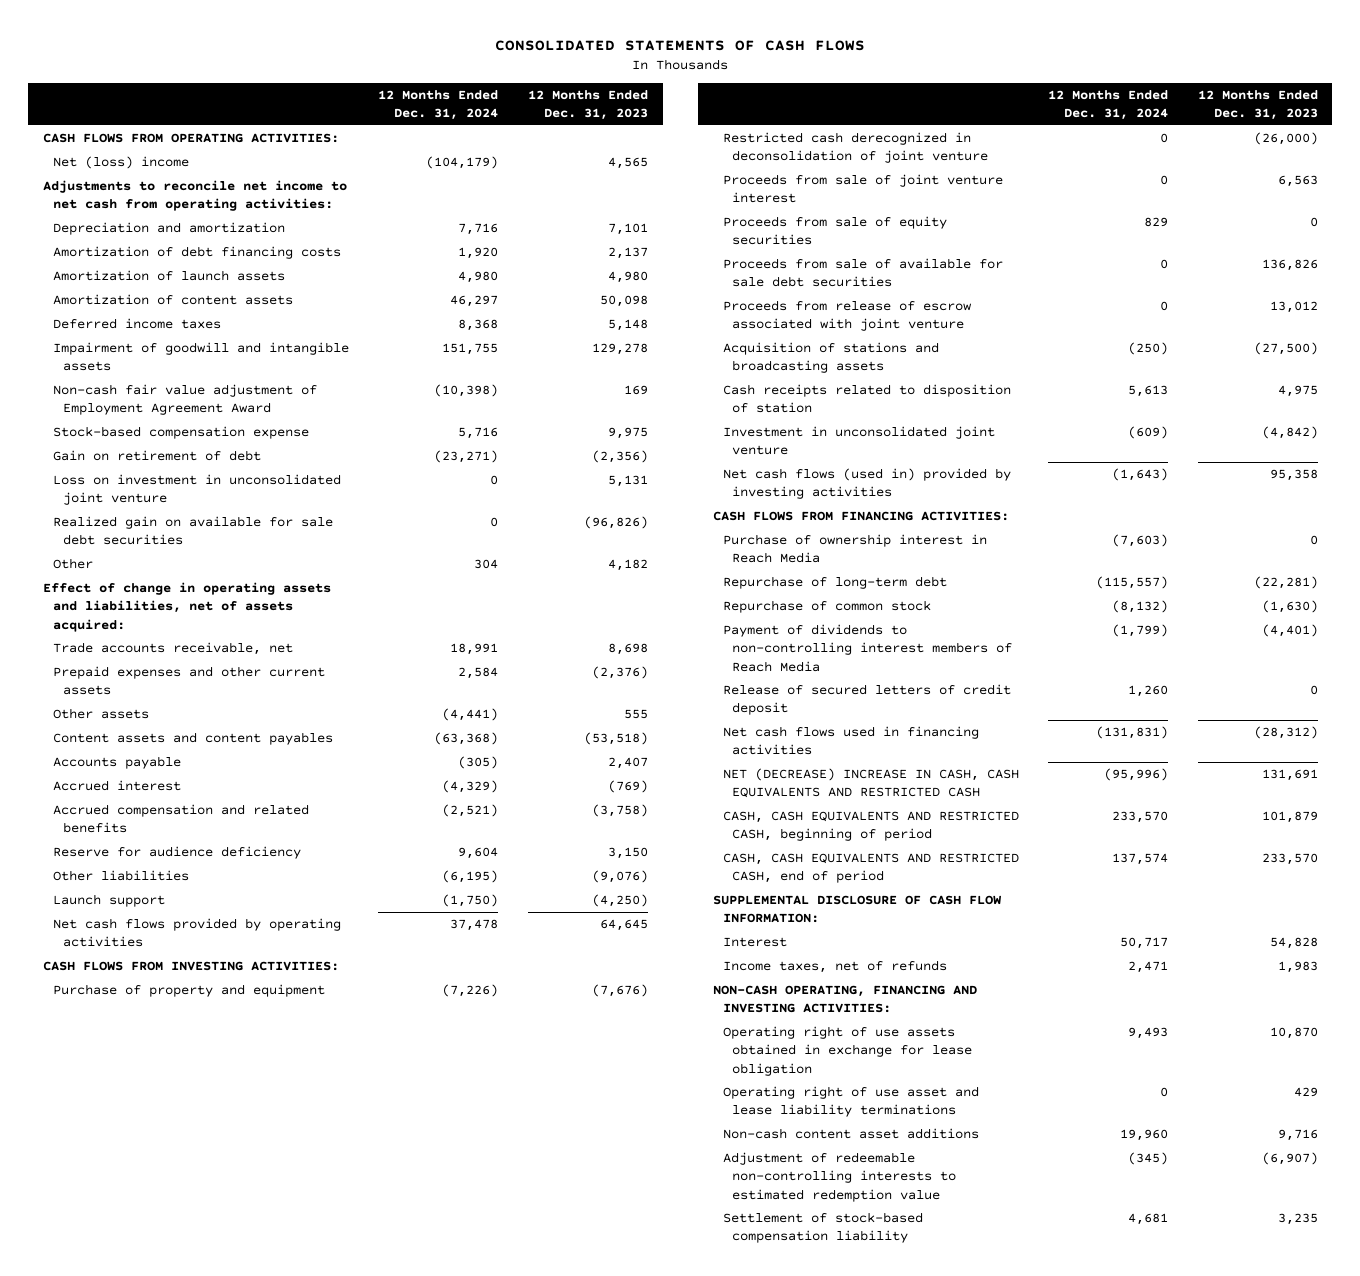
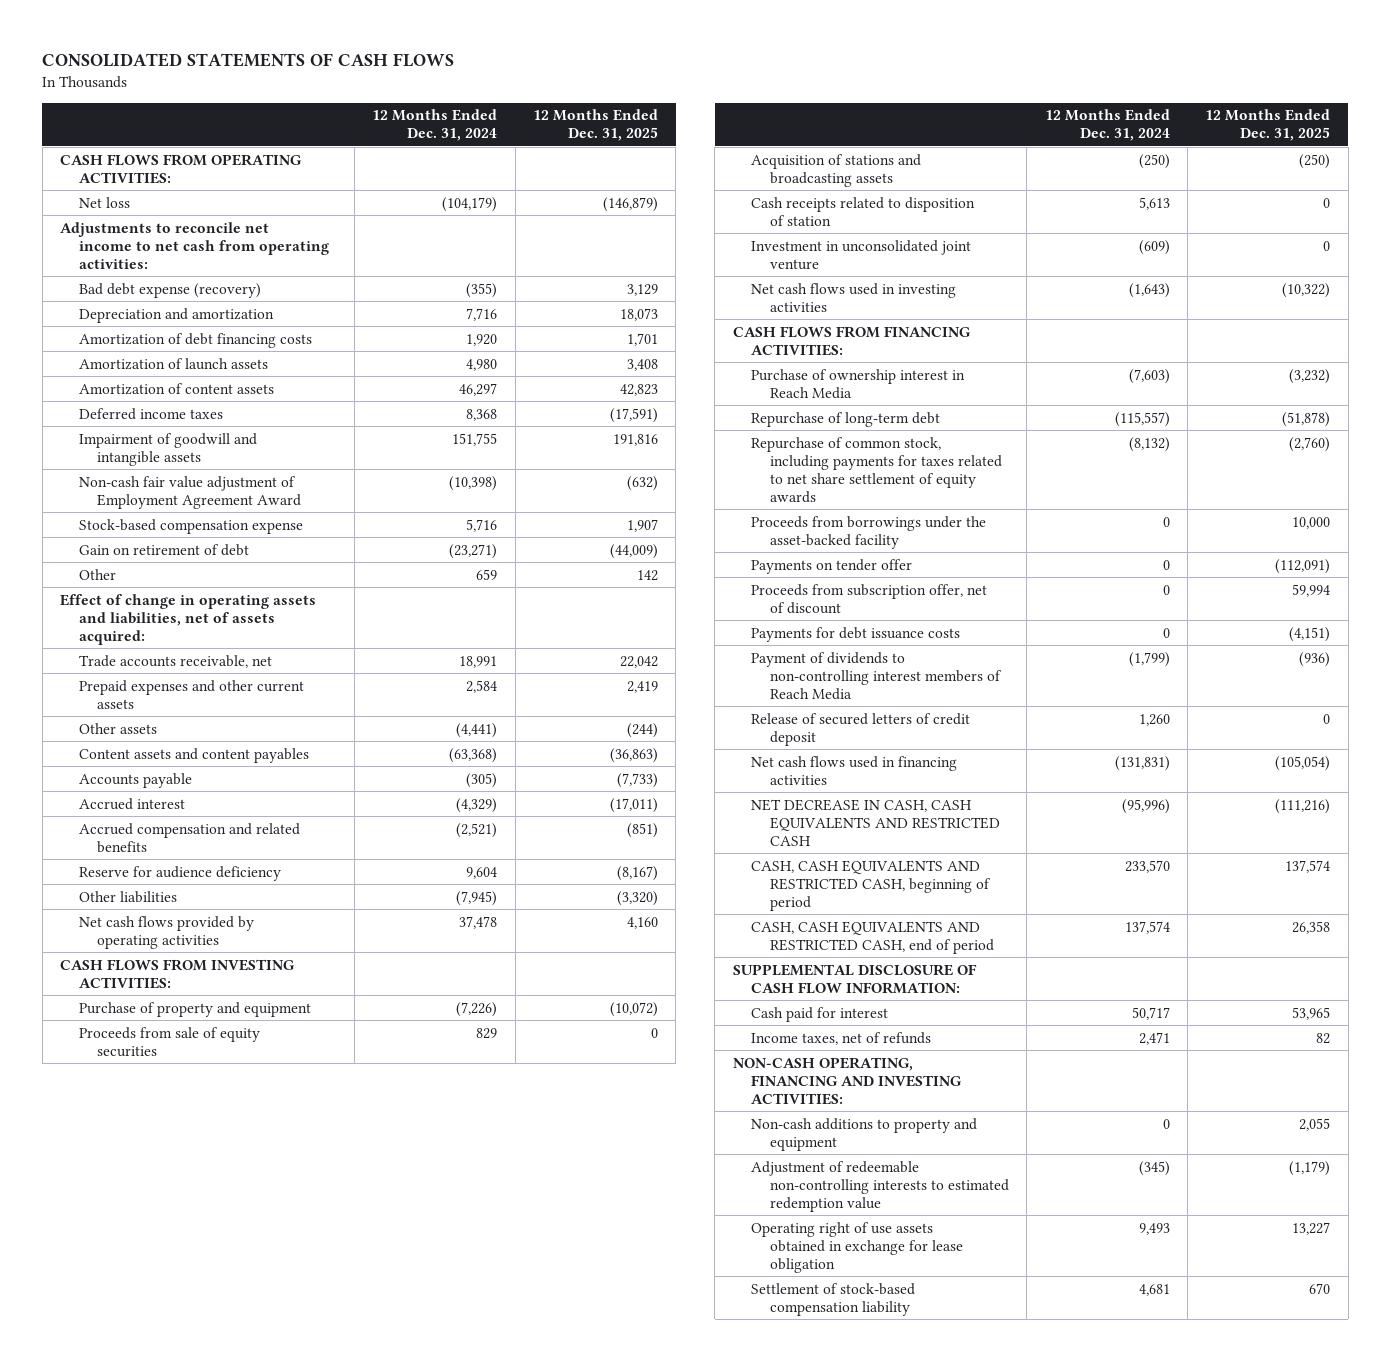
[527,89,648,121] 12 Months Ended Dec. 31, 2023 -> none
none -> [532,109,658,142] 12 Months Ended Dec. 31, 2025
[52,156,189,170] Net (loss) income -> [78,196,130,208] Net loss
none -> [78,282,261,298] Bad debt expense (recovery)
[52,474,341,506] Loss on investment in unconsolidated joint venture -> none
[52,516,333,546] Realized gain on available for sale debt securities -> none
[474,559,499,570] 304 -> [476,568,498,580] 659
[52,894,165,908] Launch support -> none
[442,870,499,884] (6,195) -> [456,890,498,906] (7,945)
[722,132,989,164] Restricted cash derecognized in deconsolidation of joint venture -> none
[722,174,1003,204] Proceeds from sale of joint venture interest -> none
[722,258,1003,288] Proceeds from sale of available for sale debt securities -> none
[722,300,972,332] Proceeds from release of escrow associated with joint venture -> none
[722,468,1011,500] Net cash flows (used in) provided by investing activities -> [751,282,957,312] Net cash flows used in investing activities
[722,600,931,614] Repurchase of common stock -> [751,436,1002,504] Repurchase of common stock, including payments for taxes related to net share settlement of equity awards
none -> [751,515,987,549] Proceeds from borrowings under the asset-backed facility
none -> [751,558,913,574] Payments on tender offer
none -> [751,583,988,614] Proceeds from subscription offer, net of discount
none -> [751,626,961,642] Payments for debt issuance costs
[722,768,1019,799] NET (DECREASE) INCREASE IN CASH, CASH EQUIVALENTS AND RESTRICTED CASH -> [751,798,1000,846] NET DECREASE IN CASH, CASH EQUIVALENTS AND RESTRICTED CASH
[722,937,787,948] Interest -> [751,1006,889,1022] Cash paid for interest
[722,1086,979,1118] Operating right of use asset and lease liability terminations -> none
[722,1128,979,1140] Non-cash content asset additions -> none
none -> [751,1117,978,1151] Non-cash additions to property and equipment
[722,1026,973,1076] Operating right of use assets obtained in exchange for lease obligation -> [751,1221,963,1273] Operating right of use assets obtained in exchange for lease obligation

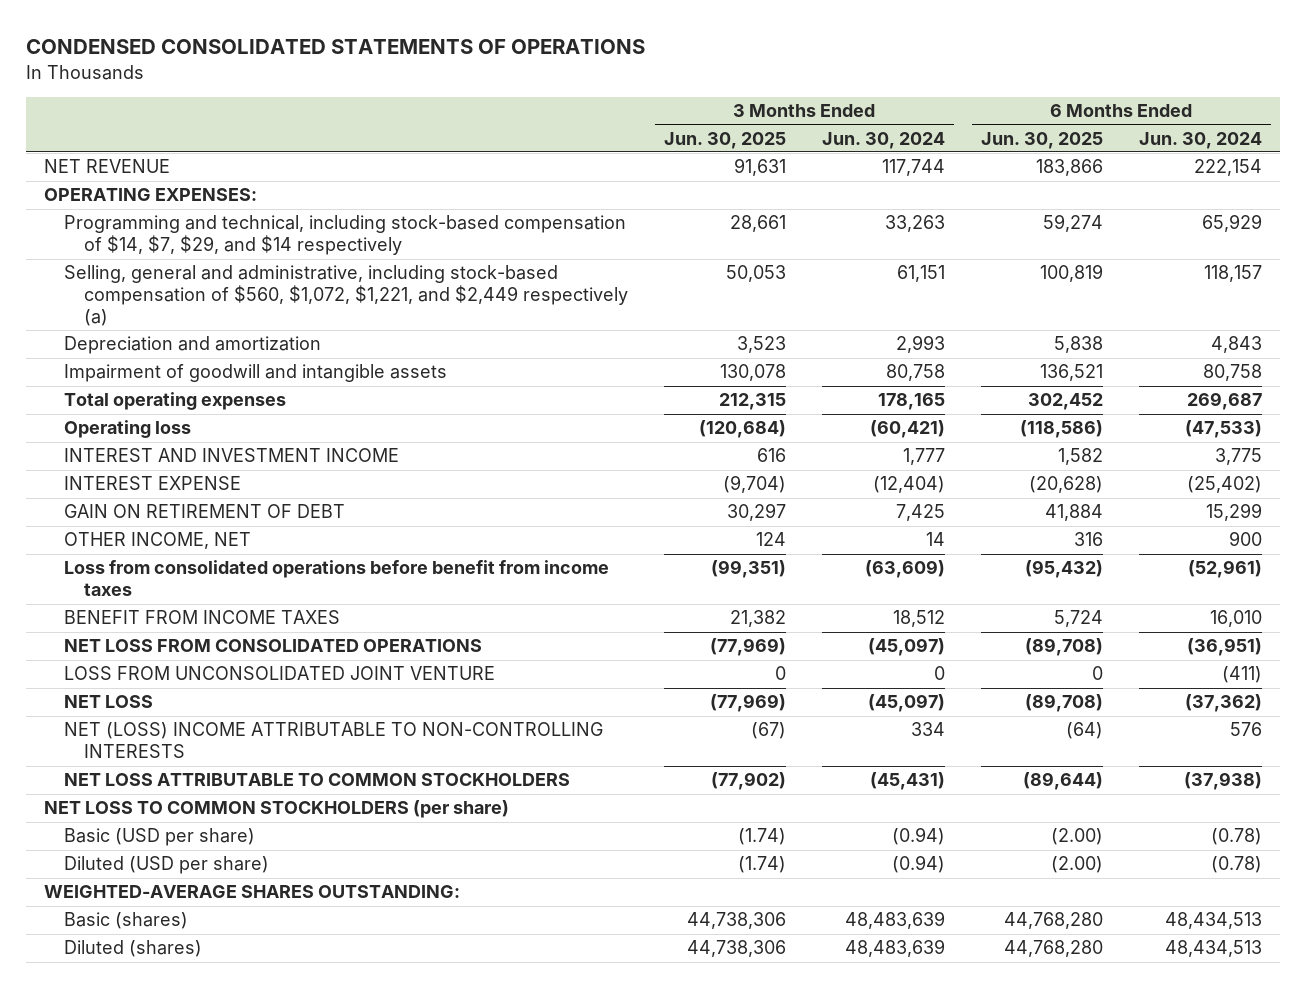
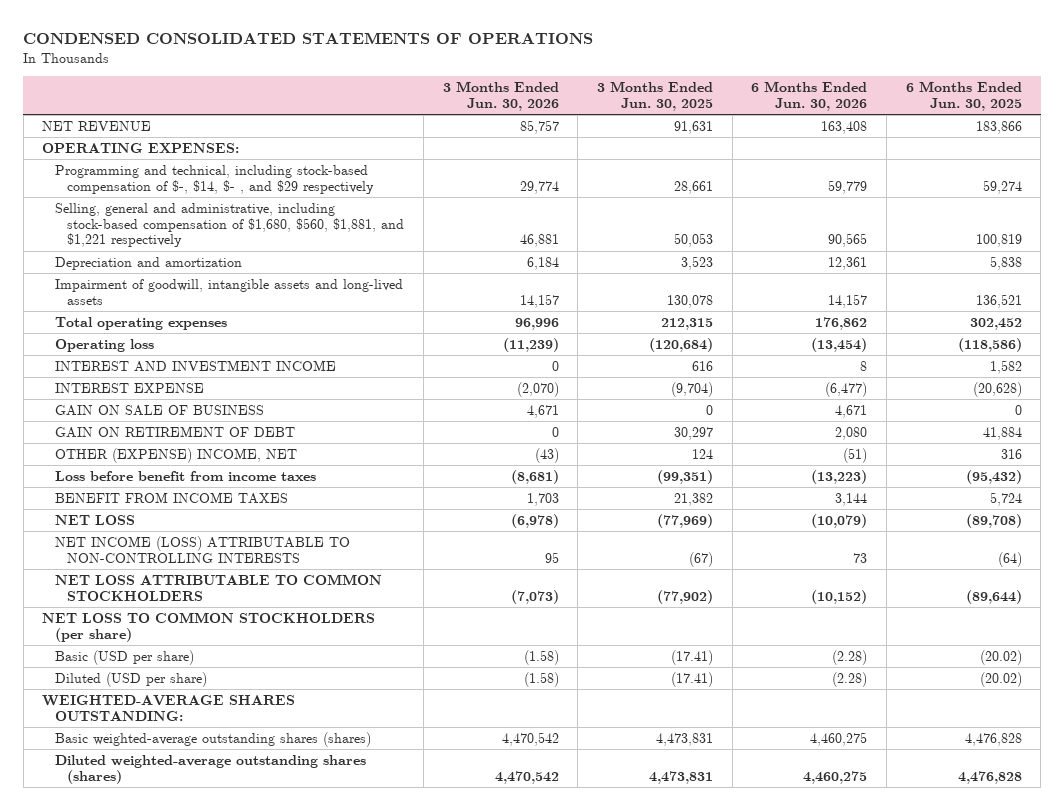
[821,131,945,149] Jun. 30, 2024 -> none
[1138,131,1262,149] Jun. 30, 2024 -> none
none -> [442,81,559,111] 3 Months Ended Jun. 30, 2026
none -> [751,81,868,111] 6 Months Ended Jun. 30, 2026
[63,215,626,256] Programming and technical, including stock-based compensation of $14, $7, $29, and $14 respectively -> [54,164,375,194] Programming and technical, including stock-based compensation of $-, $14, $- , and $29 respectively
[63,265,628,327] Selling, general and administrative, including stock-based compensation of $560, $1,072, $1,221, and $2,449 respectively (a) -> [54,202,405,248] Selling, general and administrative, including stock-based compensation of $1,680, $560, $1,881, and $1,221 respectively
[63,364,447,383] Impairment of goodwill and intangible assets -> [54,278,403,305] Impairment of goodwill, intangible assets and long-lived assets
none -> [54,404,264,416] GAIN ON SALE OF BUSINESS
[63,532,251,550] OTHER INCOME, NET -> [54,447,297,463] OTHER (EXPENSE) INCOME, NET
[63,560,609,597] Loss from consolidated operations before benefit from income taxes -> [54,470,316,481] Loss before benefit from income taxes
[63,639,482,653] NET LOSS FROM CONSOLIDATED OPERATIONS -> none
[63,666,495,681] LOSS FROM UNCONSOLIDATED JOINT VENTURE -> none
[63,722,603,759] NET (LOSS) INCOME ATTRIBUTABLE TO NON-CONTROLLING INTERESTS -> [54,535,350,563] NET INCOME (LOSS) ATTRIBUTABLE TO NON-CONTROLLING INTERESTS
[737,828,786,846] (1.74) -> [670,649,713,665] (17.41)
[1050,828,1103,846] (2.00) -> [979,649,1022,665] (20.02)
[737,856,786,874] (1.74) -> [670,671,713,687] (17.41)
[1050,856,1103,874] (2.00) -> [979,671,1022,687] (20.02)
[63,912,188,930] Basic (shares) -> [54,731,371,747] Basic weighted-average outstanding shares (shares)
[686,912,786,930] 44,738,306 -> [655,732,713,746] 4,473,831
[1003,912,1103,930] 44,768,280 -> [964,732,1022,746] 4,476,828
[63,940,202,958] Diluted (shares) -> [54,754,366,784] Diluted weighted-average outstanding shares (shares)
[686,940,786,958] 44,738,306 -> [648,770,713,784] 4,473,831
[1003,940,1103,958] 44,768,280 -> [957,770,1022,784] 4,476,828

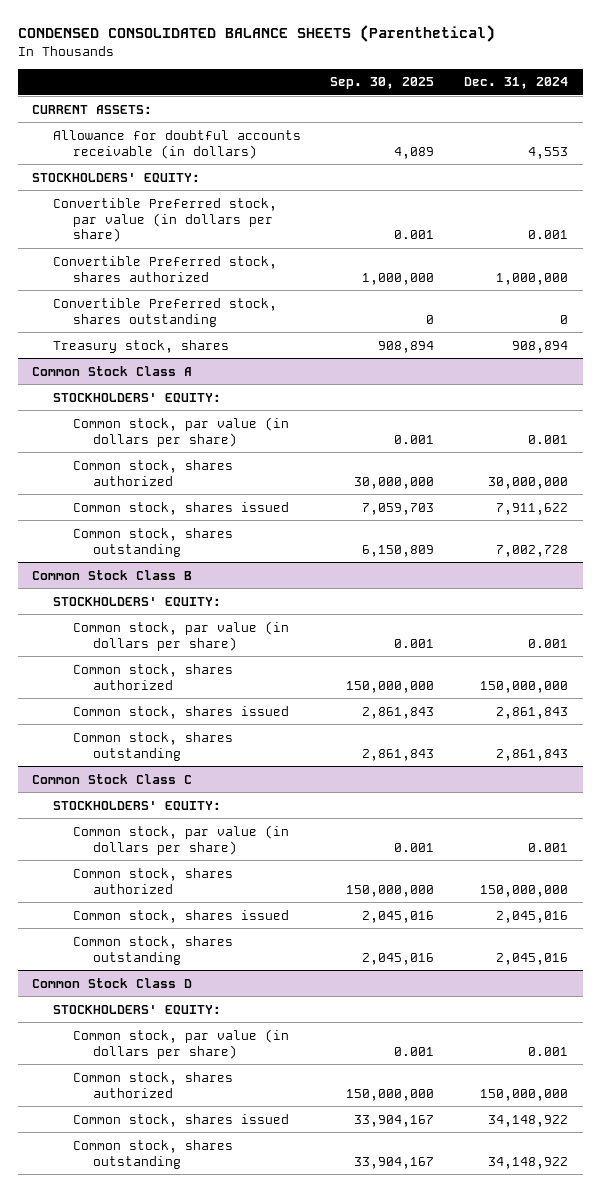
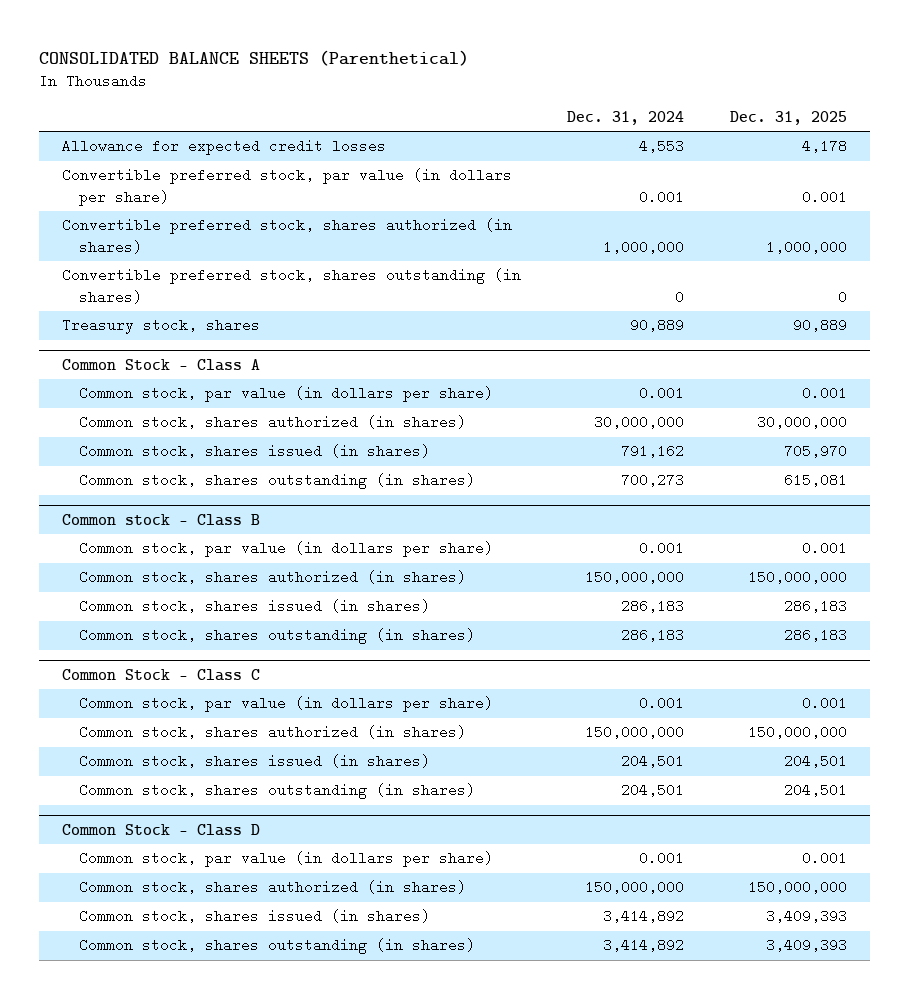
[17,24,495,42] CONDENSED CONSOLIDATED BALANCE SHEETS (Parenthetical) -> [38,50,469,67] CONSOLIDATED BALANCE SHEETS (Parenthetical)
[330,77,435,90] Sep. 30, 2025 -> none
none -> [729,110,847,125] Dec. 31, 2025
[32,104,153,114] CURRENT ASSETS: -> none
[32,172,201,183] STOCKHOLDERS' EQUITY: -> none
[52,392,221,403] STOCKHOLDERS' EQUITY: -> none
[52,129,301,159] Allowance for doubtful accounts receivable (in dollars) -> [61,139,386,156] Allowance for expected credit losses
[52,197,277,243] Convertible Preferred stock, par value (in dollars per share) -> [61,168,512,206] Convertible preferred stock, par value (in dollars per share)
[52,255,277,282] Convertible Preferred stock, shares authorized -> [61,218,512,254] Convertible preferred stock, shares authorized (in shares)
[52,297,277,327] Convertible Preferred stock, shares outstanding -> [61,268,521,304] Convertible preferred stock, shares outstanding (in shares)
[511,340,568,353] 908,894 -> [629,318,684,333] 90,889
[32,365,193,376] Common Stock Class A -> [61,358,260,371] Common Stock - Class A
[52,596,221,607] STOCKHOLDERS' EQUITY: -> none
[72,459,233,486] Common stock, shares authorized -> [79,415,467,430] Common stock, shares authorized (in shares)
[72,501,289,515] Common stock, shares issued -> [79,444,431,459] Common stock, shares issued (in shares)
[495,502,568,515] 7,911,622 -> [620,444,684,459] 791,162
[72,527,233,557] Common stock, shares outstanding -> [79,473,476,490] Common stock, shares outstanding (in shares)
[495,544,568,557] 7,002,728 -> [620,473,684,488] 700,273
[32,569,193,580] Common Stock Class B -> [61,513,260,526] Common stock - Class B
[52,800,221,811] STOCKHOLDERS' EQUITY: -> none
[72,663,233,690] Common stock, shares authorized -> [79,570,467,585] Common stock, shares authorized (in shares)
[72,705,289,719] Common stock, shares issued -> [79,599,431,614] Common stock, shares issued (in shares)
[495,706,568,719] 2,861,843 -> [620,599,684,614] 286,183
[72,731,233,761] Common stock, shares outstanding -> [79,628,476,645] Common stock, shares outstanding (in shares)
[495,748,568,761] 2,861,843 -> [620,628,684,643] 286,183
[32,773,193,784] Common Stock Class C -> [61,668,260,681] Common Stock - Class C
[52,1004,221,1015] STOCKHOLDERS' EQUITY: -> none
[72,867,233,894] Common stock, shares authorized -> [79,725,467,740] Common stock, shares authorized (in shares)
[72,909,289,923] Common stock, shares issued -> [79,754,431,769] Common stock, shares issued (in shares)
[495,910,568,923] 2,045,016 -> [620,754,684,769] 204,501
[72,935,233,965] Common stock, shares outstanding -> [79,783,476,800] Common stock, shares outstanding (in shares)
[495,952,568,965] 2,045,016 -> [620,783,684,798] 204,501
[32,977,193,988] Common Stock Class D -> [61,823,260,836] Common Stock - Class D
[72,1071,233,1098] Common stock, shares authorized -> [79,880,467,895] Common stock, shares authorized (in shares)
[72,1113,289,1127] Common stock, shares issued -> [79,909,431,924] Common stock, shares issued (in shares)
[487,1114,568,1127] 34,148,922 -> [602,909,684,924] 3,414,892
[72,1139,233,1169] Common stock, shares outstanding -> [79,938,476,955] Common stock, shares outstanding (in shares)
[487,1156,568,1169] 34,148,922 -> [602,938,684,953] 3,414,892

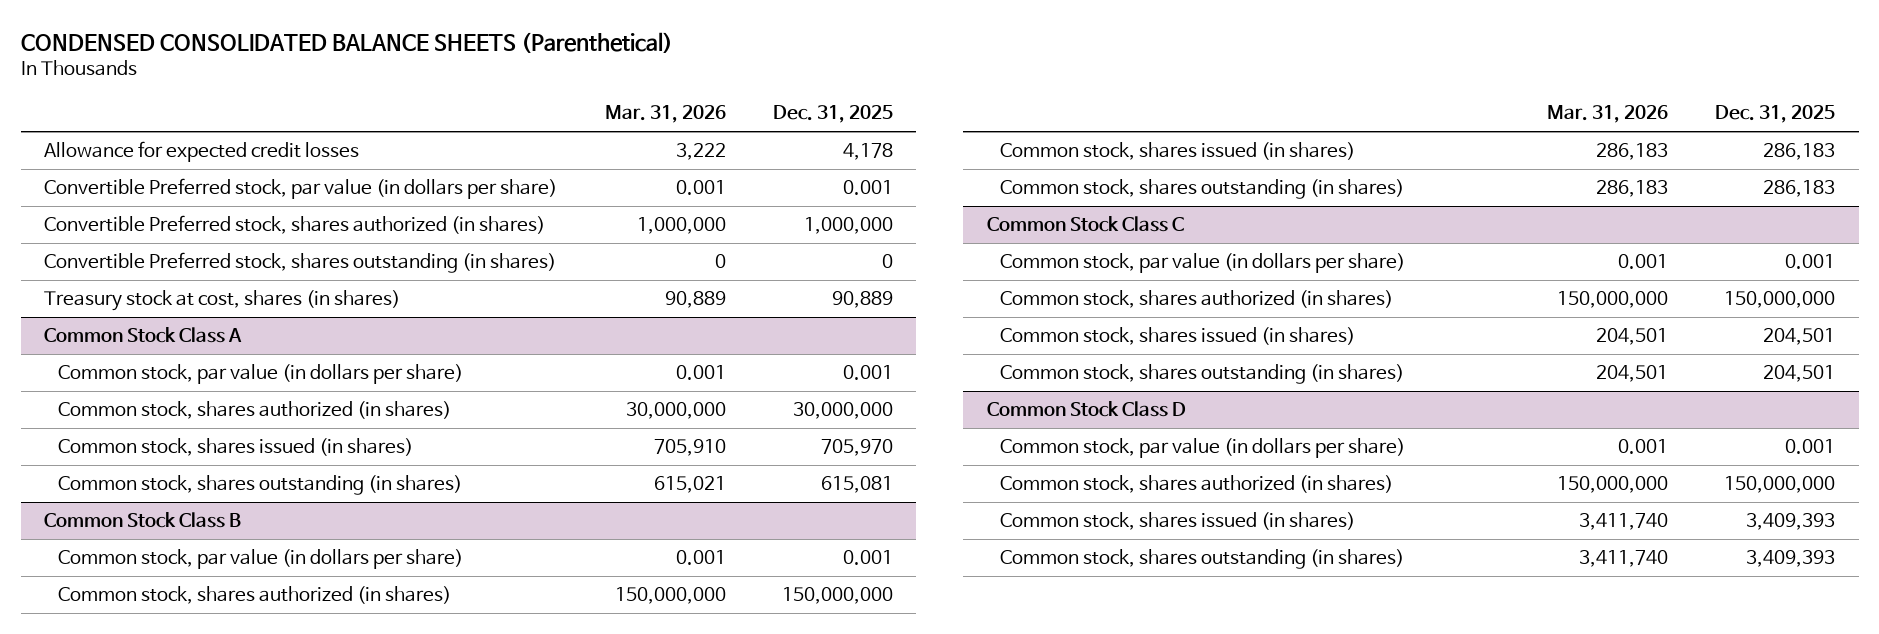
[38,50,469,67] CONSOLIDATED BALANCE SHEETS (Parenthetical) -> [20,31,673,53] CONDENSED CONSOLIDATED BALANCE SHEETS (Parenthetical)
[566,110,684,125] Dec. 31, 2024 -> none
none -> [604,105,726,124] Mar. 31, 2026
[61,168,512,206] Convertible preferred stock, par value (in dollars per share) -> [44,178,558,200] Convertible Preferred stock, par value (in dollars per share)
[61,218,512,254] Convertible preferred stock, shares authorized (in shares) -> [44,215,546,235] Convertible Preferred stock, shares authorized (in shares)
[61,268,521,304] Convertible preferred stock, shares outstanding (in shares) -> [44,252,557,274] Convertible Preferred stock, shares outstanding (in shares)
[61,318,260,335] Treasury stock, shares -> [44,290,401,312] Treasury stock at cost, shares (in shares)
[61,358,260,371] Common Stock - Class A -> [44,327,243,344] Common Stock Class A
[61,513,260,526] Common stock - Class B -> [44,512,242,529] Common Stock Class B
[61,668,260,681] Common Stock - Class C -> [986,216,1184,233] Common Stock Class C
[61,823,260,836] Common Stock - Class D -> [986,401,1186,418] Common Stock Class D

